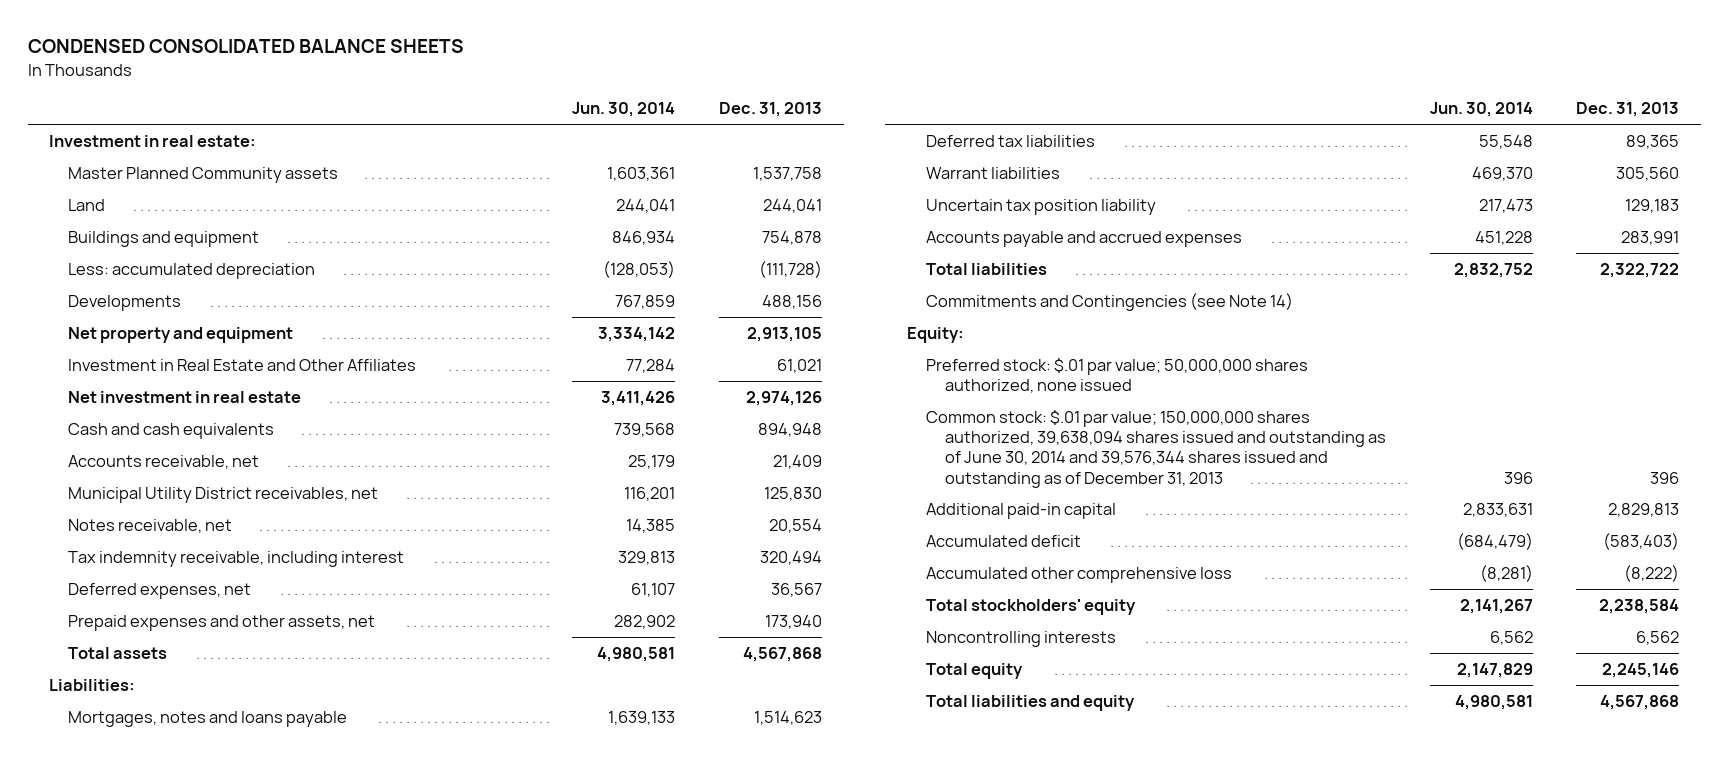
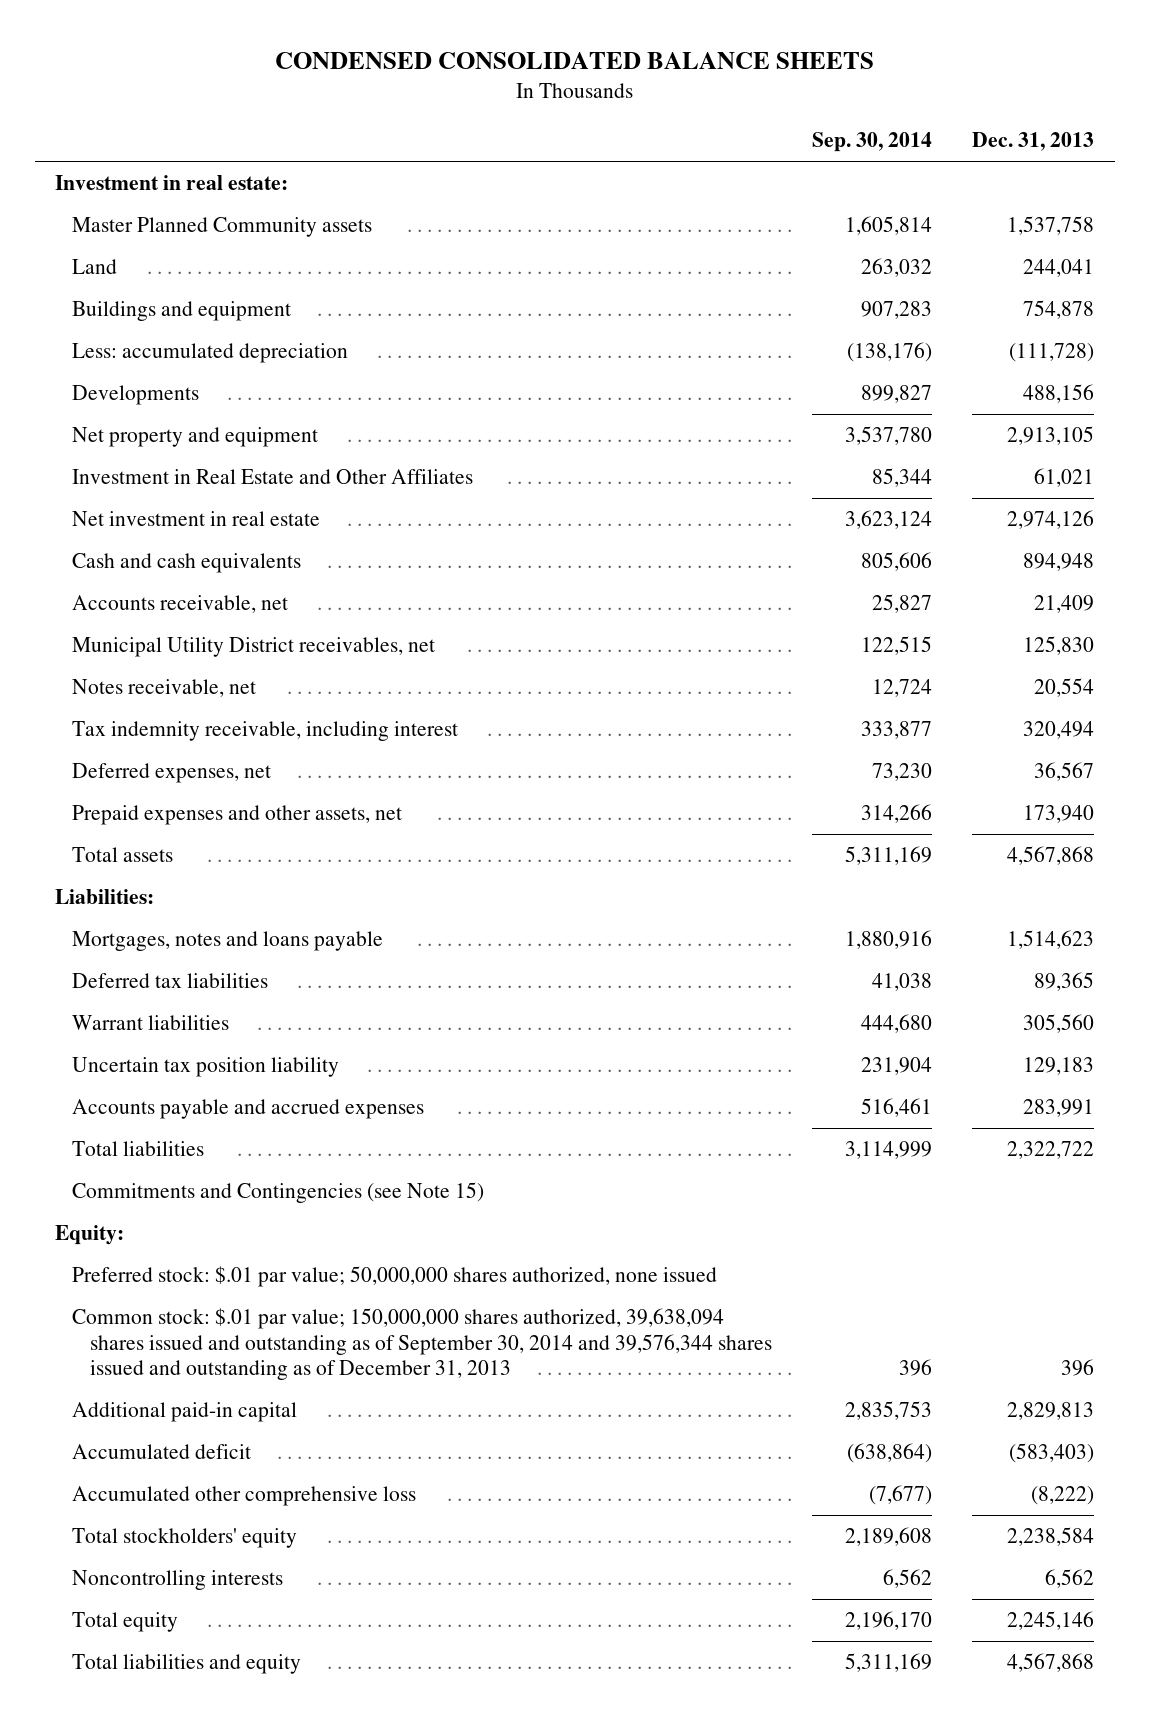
[572,102,676,118] Jun. 30, 2014 -> none
none -> [812,132,933,153] Sep. 30, 2014
[925,293,1293,312] Commitments and Contingencies (see Note 14) -> [72,1182,485,1204] Commitments and Contingencies (see Note 15)
[925,410,1386,488] Common stock: $.01 par value; 150,000,000 shares authorized, 39,638,094 shares issued and outstanding as of June 30, 2014 and 39,576,344 shares issued and outstanding as of December 31, 2013 -> [72,1308,772,1381] Common stock: $.01 par value; 150,000,000 shares authorized, 39,638,094 shares issued and outstanding as of September 30, 2014 and 39,576,344 shares issued and outstanding as of December 31, 2013

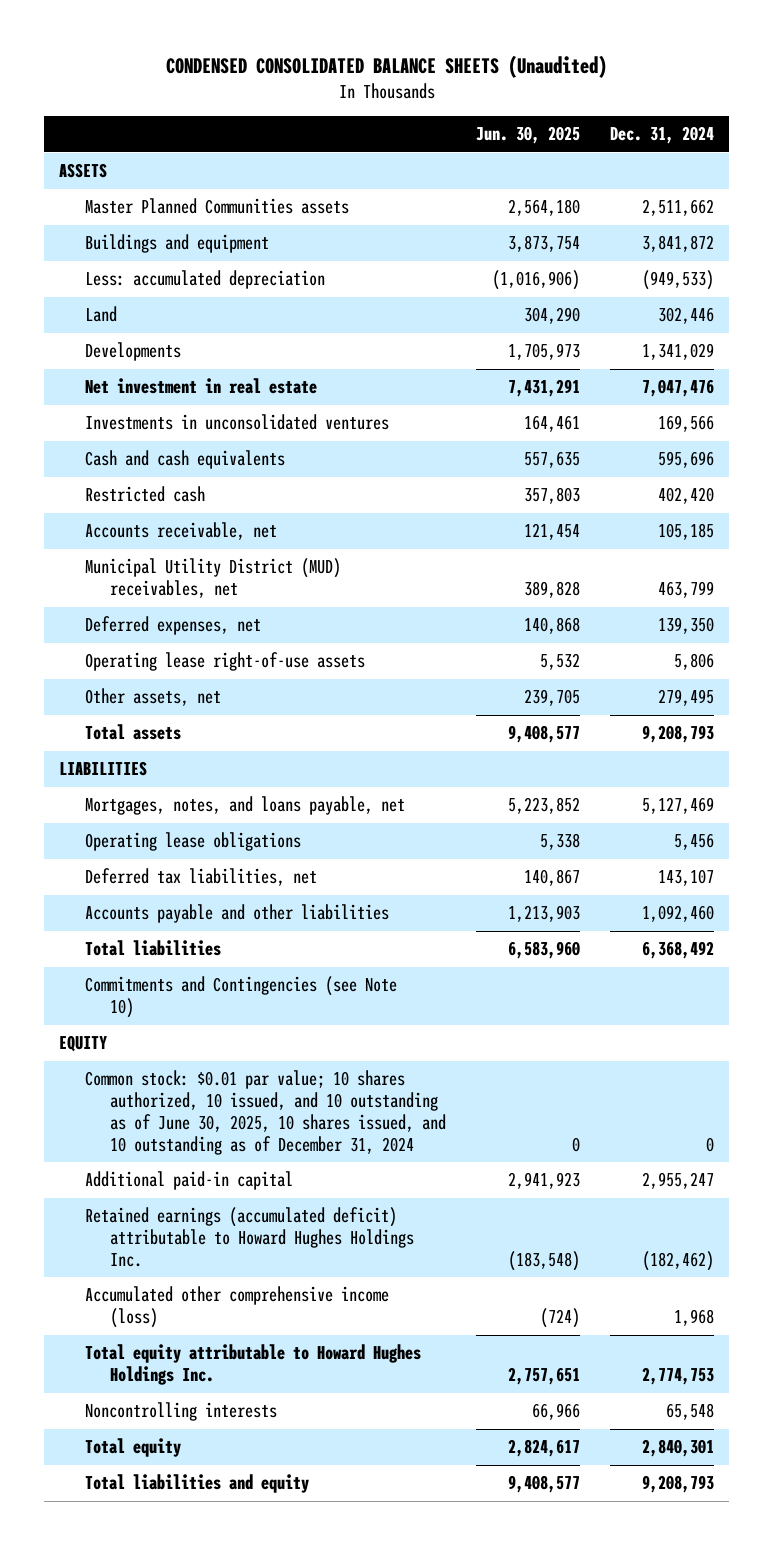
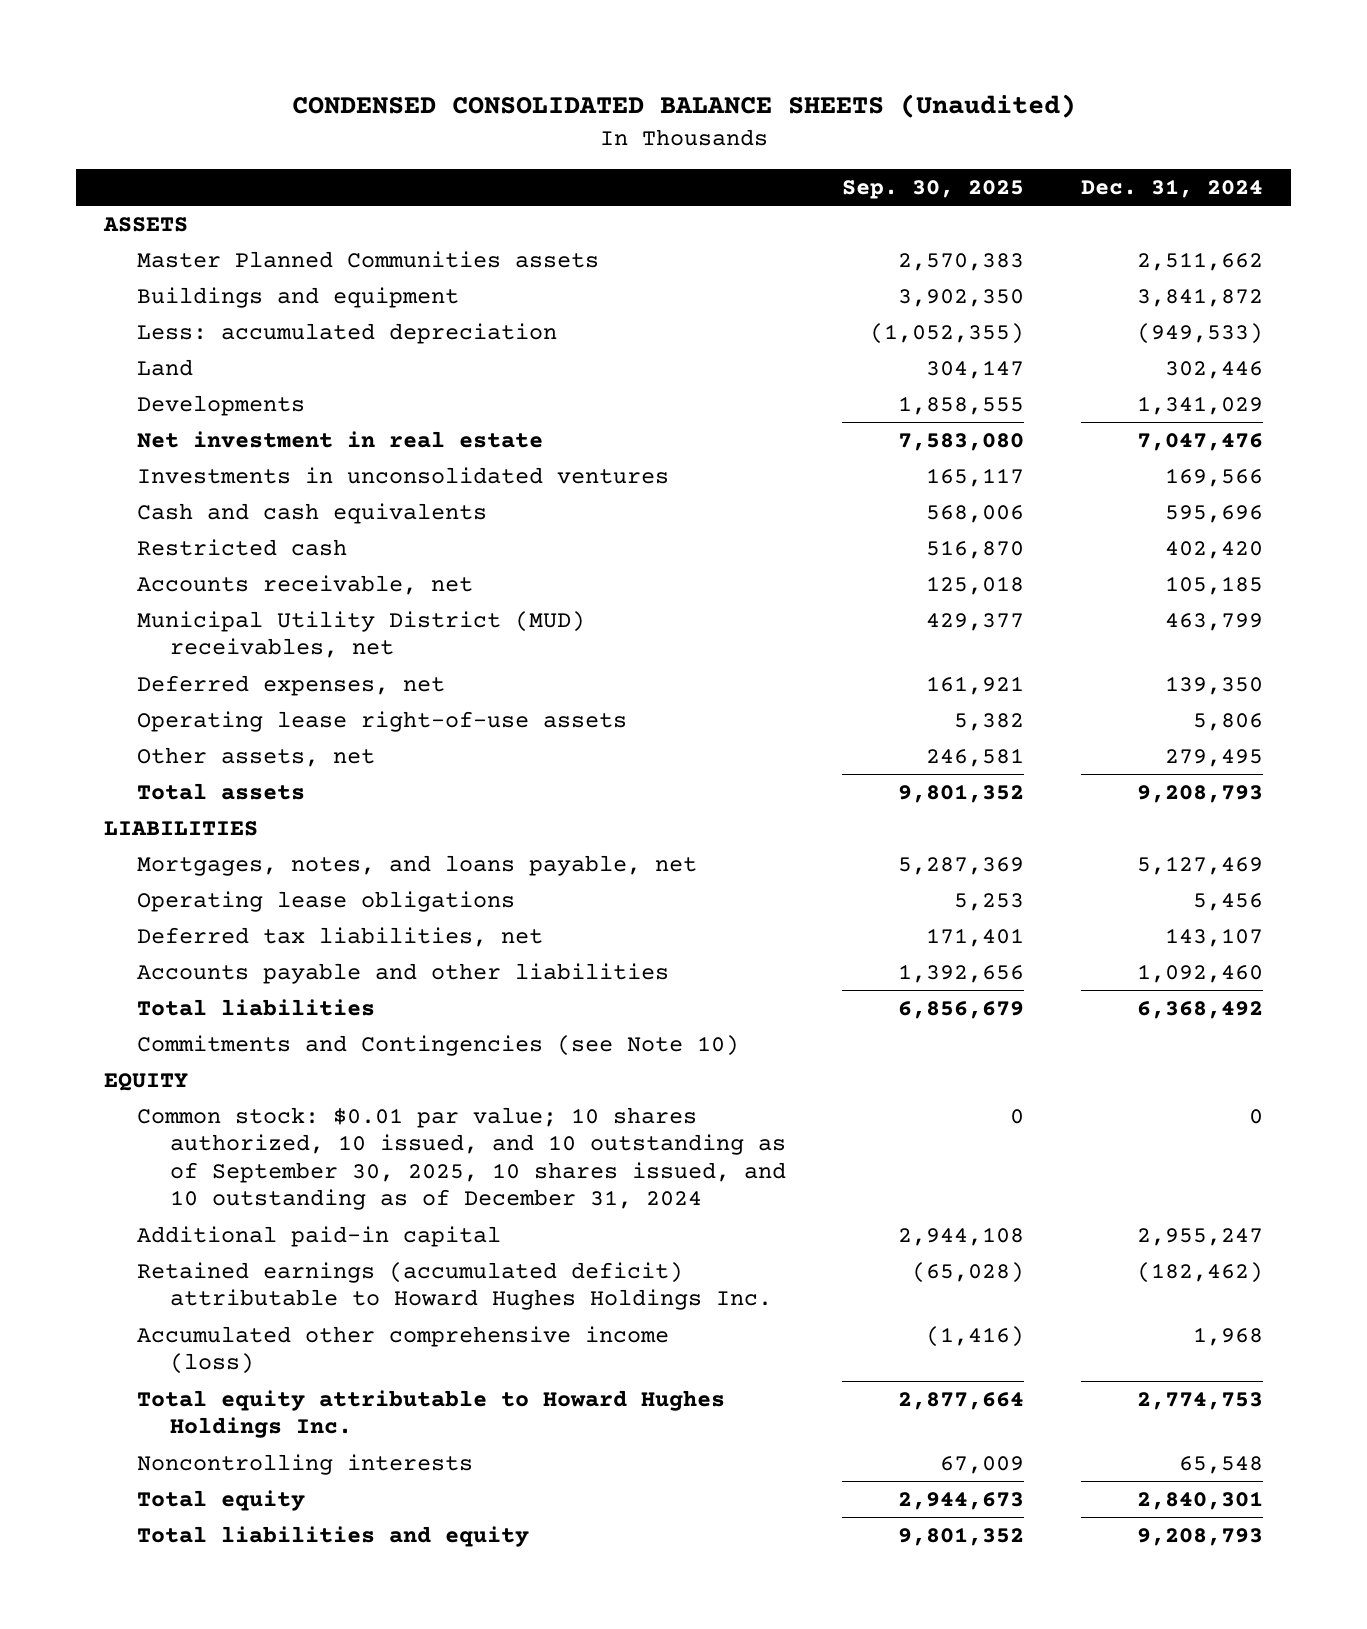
[476,126,581,145] Jun. 30, 2025 -> none
none -> [842,179,1025,199] Sep. 30, 2025
[84,1070,447,1155] Common stock: $0.01 par value; 10 shares authorized, 10 issued, and 10 outstanding as of June 30, 2025, 10 shares issued, and 10 outstanding as of December 31, 2024 -> [137,1107,787,1211] Common stock: $0.01 par value; 10 shares authorized, 10 issued, and 10 outstanding as of September 30, 2025, 10 shares issued, and 10 outstanding as of December 31, 2024

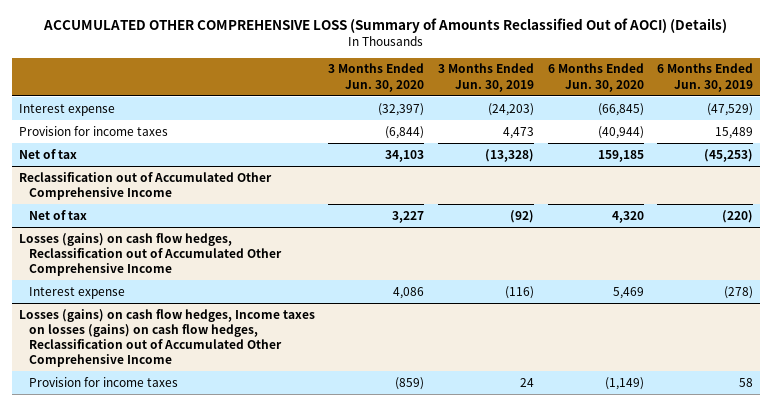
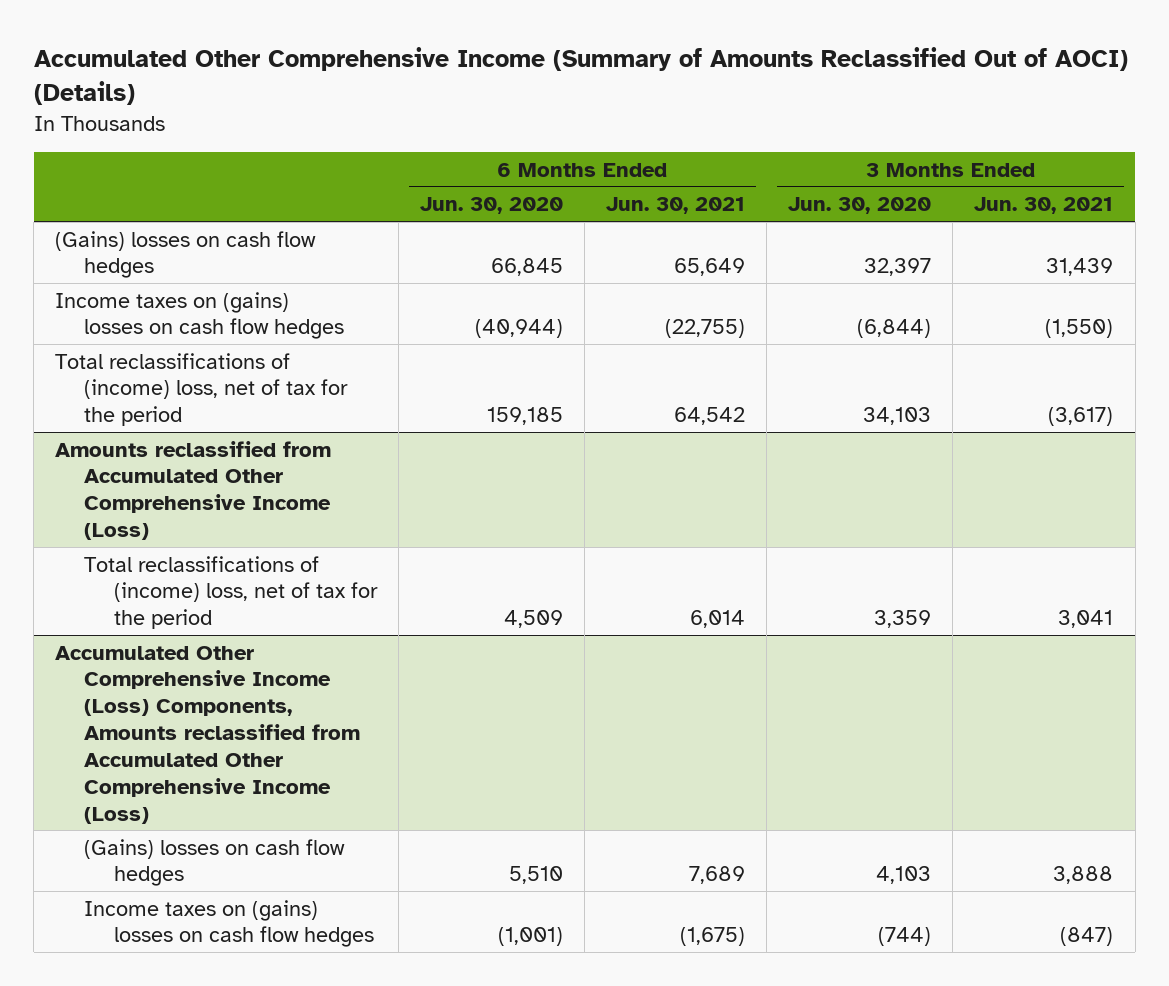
[43,18,728,34] ACCUMULATED OTHER COMPREHENSIVE LOSS (Summary of Amounts Reclassified Out of AOCI) (Details) -> [33,47,1128,106] Accumulated Other Comprehensive Income (Summary of Amounts Reclassified Out of AOCI) (Details)
[438,63,535,92] 3 Months Ended Jun. 30, 2019 -> none
[657,63,754,92] 6 Months Ended Jun. 30, 2019 -> none
none -> [606,197,746,215] Jun. 30, 2021
none -> [974,197,1114,215] Jun. 30, 2021
[18,103,115,116] Interest expense -> none
[18,232,283,277] Losses (gains) on cash flow hedges, Reclassification out of Accumulated Other Comprehensive Income -> none
[29,286,126,299] Interest expense -> none
[18,308,315,368] Losses (gains) on cash flow hedges, Income taxes on losses (gains) on cash flow hedges, Reclassification out of Accumulated Other Comprehensive Income -> none
none -> [55,230,317,279] (Gains) losses on cash flow hedges
[18,125,168,136] Provision for income taxes -> [55,291,345,340] Income taxes on (gains) losses on cash flow hedges
[18,148,77,159] Net of tax -> [55,352,349,427] Total reclassifications of (income) loss, net of tax for the period
[18,171,272,200] Reclassification out of Accumulated Other Comprehensive Income -> [55,440,332,541] Amounts reclassified from Accumulated Other Comprehensive Income (Loss)
[29,209,88,220] Net of tax -> [84,555,378,630] Total reclassifications of (income) loss, net of tax for the period
[392,210,425,223] 3,227 -> [874,610,932,629] 3,359
[611,210,644,223] 4,320 -> [503,610,563,629] 4,509
none -> [55,645,361,824] Accumulated Other Comprehensive Income (Loss) Components, Amounts reclassified from Accumulated Other Comprehensive Income (Loss)
none -> [84,838,346,887] (Gains) losses on cash flow hedges
[29,376,179,387] Provision for income taxes -> [84,899,374,948] Income taxes on (gains) losses on cash flow hedges
[395,376,425,390] (859) -> [878,927,932,947] (744)
[604,376,644,390] (1,149) -> [497,927,563,947] (1,001)

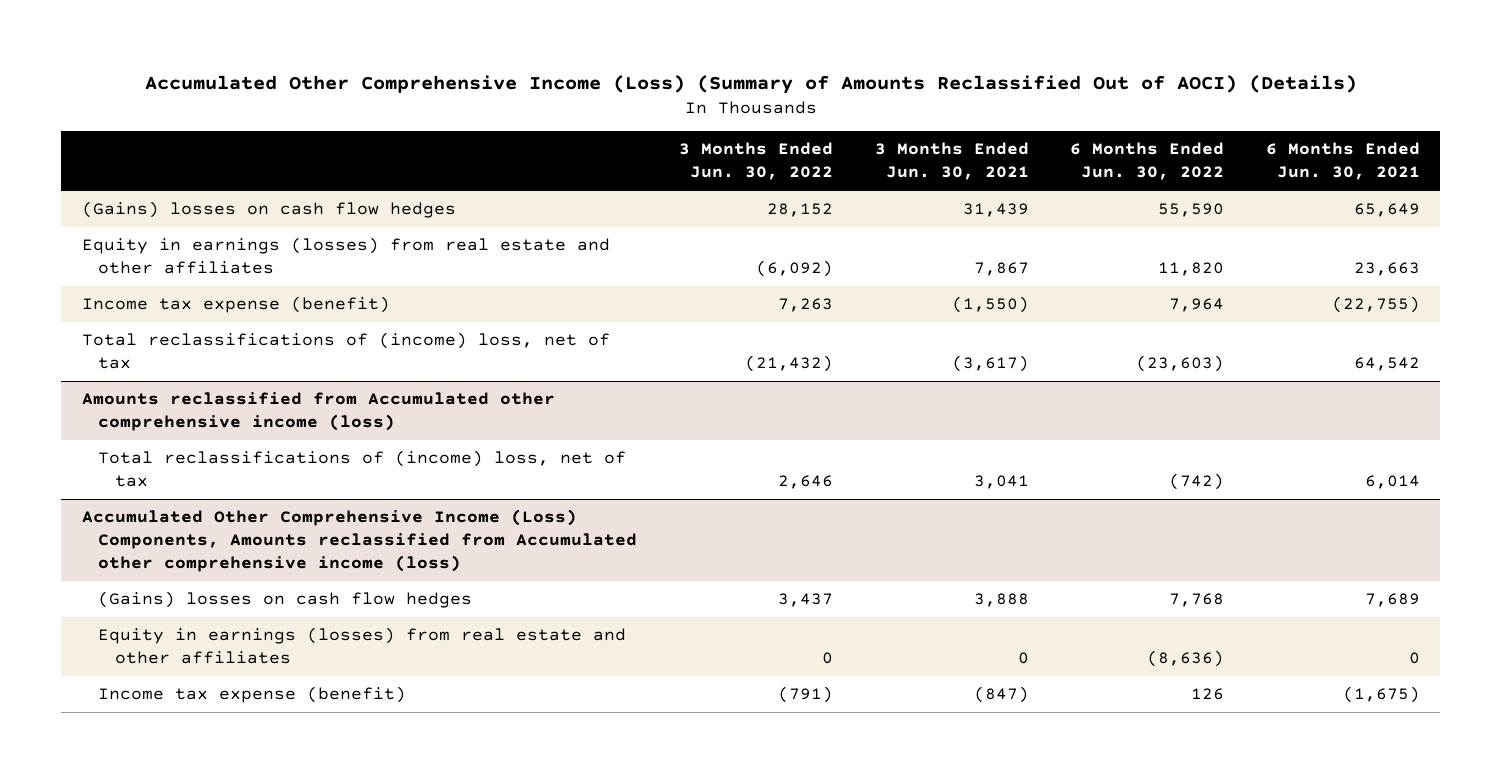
[33,47,1128,106] Accumulated Other Comprehensive Income (Summary of Amounts Reclassified Out of AOCI) (Details) -> [144,74,1357,94] Accumulated Other Comprehensive Income (Loss) (Summary of Amounts Reclassified Out of AOCI) (Details)
[419,197,563,215] Jun. 30, 2020 -> none
[788,197,932,215] Jun. 30, 2020 -> none
none -> [679,142,834,181] 3 Months Ended Jun. 30, 2022
none -> [1070,142,1225,181] 6 Months Ended Jun. 30, 2022
none -> [81,237,610,275] Equity in earnings (losses) from real estate and other affiliates
[55,291,345,340] Income taxes on (gains) losses on cash flow hedges -> [81,296,390,314] Income tax expense (benefit)
[55,352,349,427] Total reclassifications of (income) loss, net of tax for the period -> [81,332,610,370] Total reclassifications of (income) loss, net of tax
[55,440,332,541] Amounts reclassified from Accumulated Other Comprehensive Income (Loss) -> [81,392,555,432] Amounts reclassified from Accumulated other comprehensive income (loss)
[84,555,378,630] Total reclassifications of (income) loss, net of tax for the period -> [98,450,627,488] Total reclassifications of (income) loss, net of tax
[55,645,361,824] Accumulated Other Comprehensive Income (Loss) Components, Amounts reclassified from Accumulated Other Comprehensive Income (Loss) -> [81,509,638,573] Accumulated Other Comprehensive Income (Loss) Components, Amounts reclassified from Accumulated other comprehensive income (loss)
none -> [98,627,627,665] Equity in earnings (losses) from real estate and other affiliates
[84,899,374,948] Income taxes on (gains) losses on cash flow hedges -> [98,686,407,704] Income tax expense (benefit)

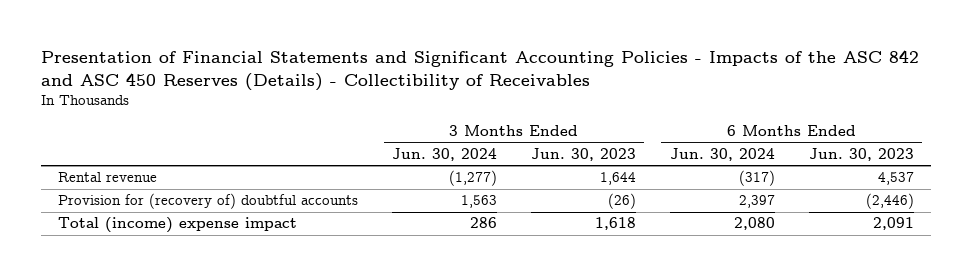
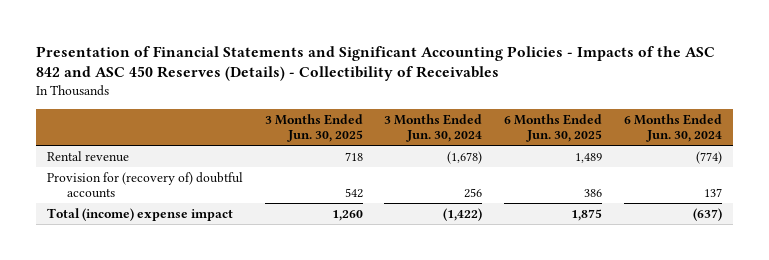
[530,147,636,161] Jun. 30, 2023 -> none
[808,147,914,161] Jun. 30, 2023 -> none
none -> [264,113,363,143] 3 Months Ended Jun. 30, 2025
none -> [504,113,603,143] 6 Months Ended Jun. 30, 2025
[449,170,498,187] (1,277) -> [447,150,483,164] (1,678)
[738,170,775,187] (317) -> [695,150,722,164] (774)
[461,195,498,209] 1,563 -> [464,188,483,199] 256
[738,195,775,209] 2,397 -> [703,188,722,198] 137
[470,217,498,229] 286 -> [443,207,483,221] (1,422)
[733,217,775,231] 2,080 -> [692,207,722,221] (637)

